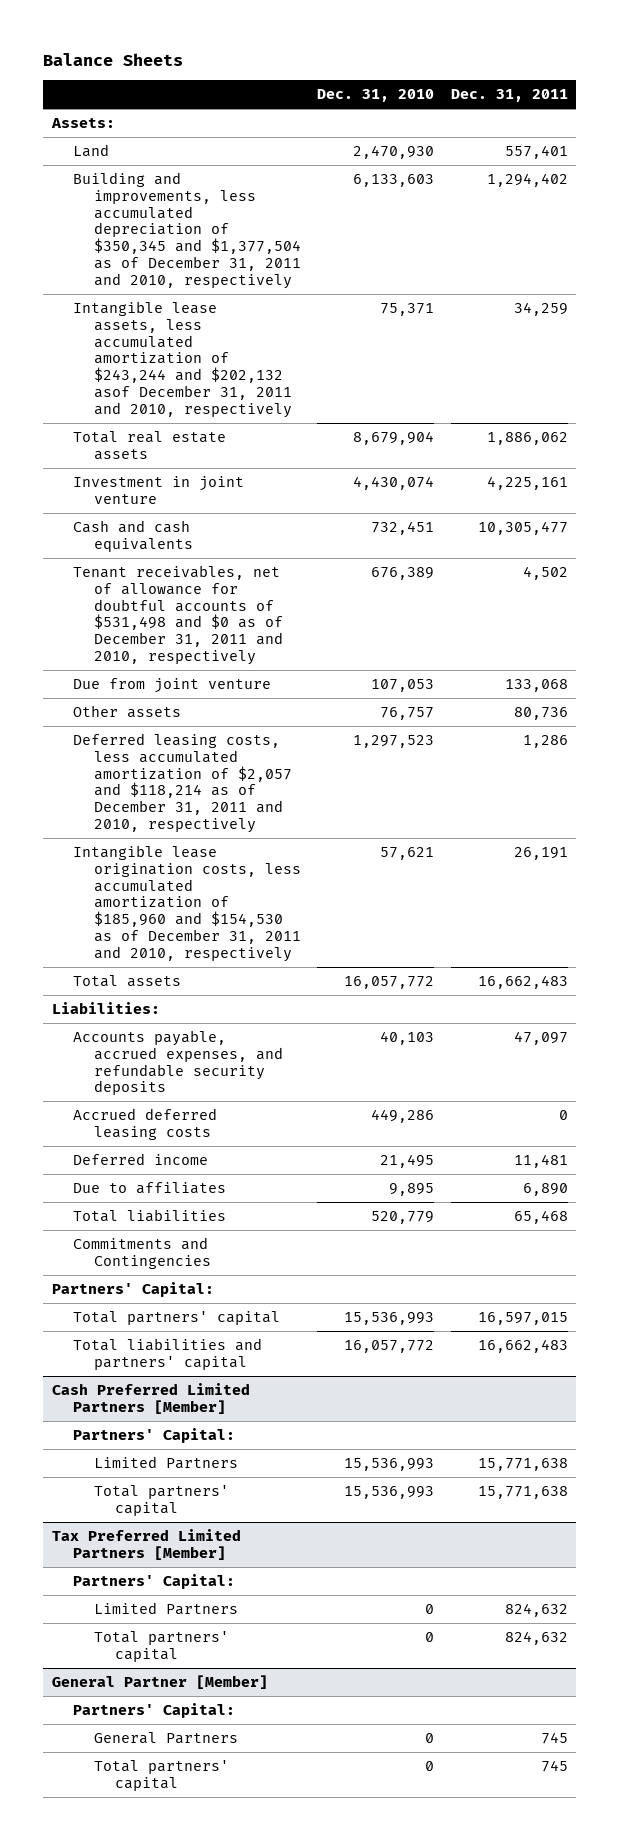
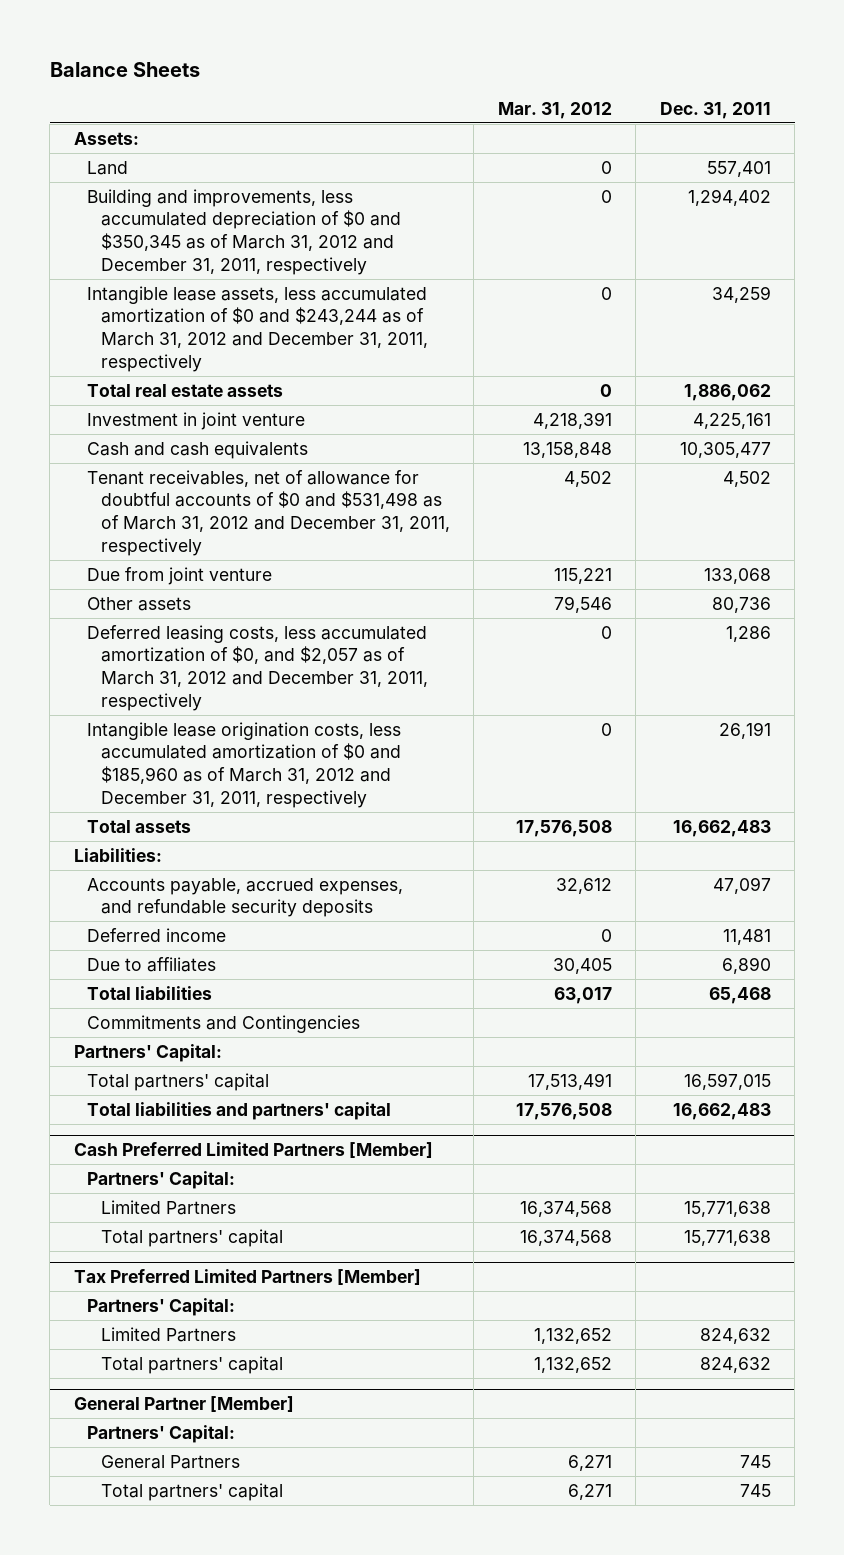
[317,89,435,103] Dec. 31, 2010 -> none
none -> [497,101,612,119] Mar. 31, 2012
[72,171,301,289] Building and improvements, less accumulated depreciation of $350,345 and $1,377,504 as of December 31, 2011 and 2010, respectively -> [87,188,401,275] Building and improvements, less accumulated depreciation of $0 and $350,345 as of March 31, 2012 and December 31, 2011, respectively
[72,300,292,418] Intangible lease assets, less accumulated amortization of $243,244 and $202,132 asof December 31, 2011 and 2010, respectively -> [87,285,428,372] Intangible lease assets, less accumulated amortization of $0 and $243,244 as of March 31, 2012 and December 31, 2011, respectively
[72,564,283,665] Tenant receivables, net of allowance for doubtful accounts of $531,498 and $0 as of December 31, 2011 and 2010, respectively -> [87,469,450,556] Tenant receivables, net of allowance for doubtful accounts of $0 and $531,498 as of March 31, 2012 and December 31, 2011, respectively
[72,732,292,833] Deferred leasing costs, less accumulated amortization of $2,057 and $118,214 as of December 31, 2011 and 2010, respectively -> [87,624,428,711] Deferred leasing costs, less accumulated amortization of $0, and $2,057 as of March 31, 2012 and December 31, 2011, respectively
[72,844,301,962] Intangible lease origination costs, less accumulated amortization of $185,960 and $154,530 as of December 31, 2011 and 2010, respectively -> [87,721,402,808] Intangible lease origination costs, less accumulated amortization of $0 and $185,960 as of March 31, 2012 and December 31, 2011, respectively
[72,1107,217,1140] Accrued deferred leasing costs -> none

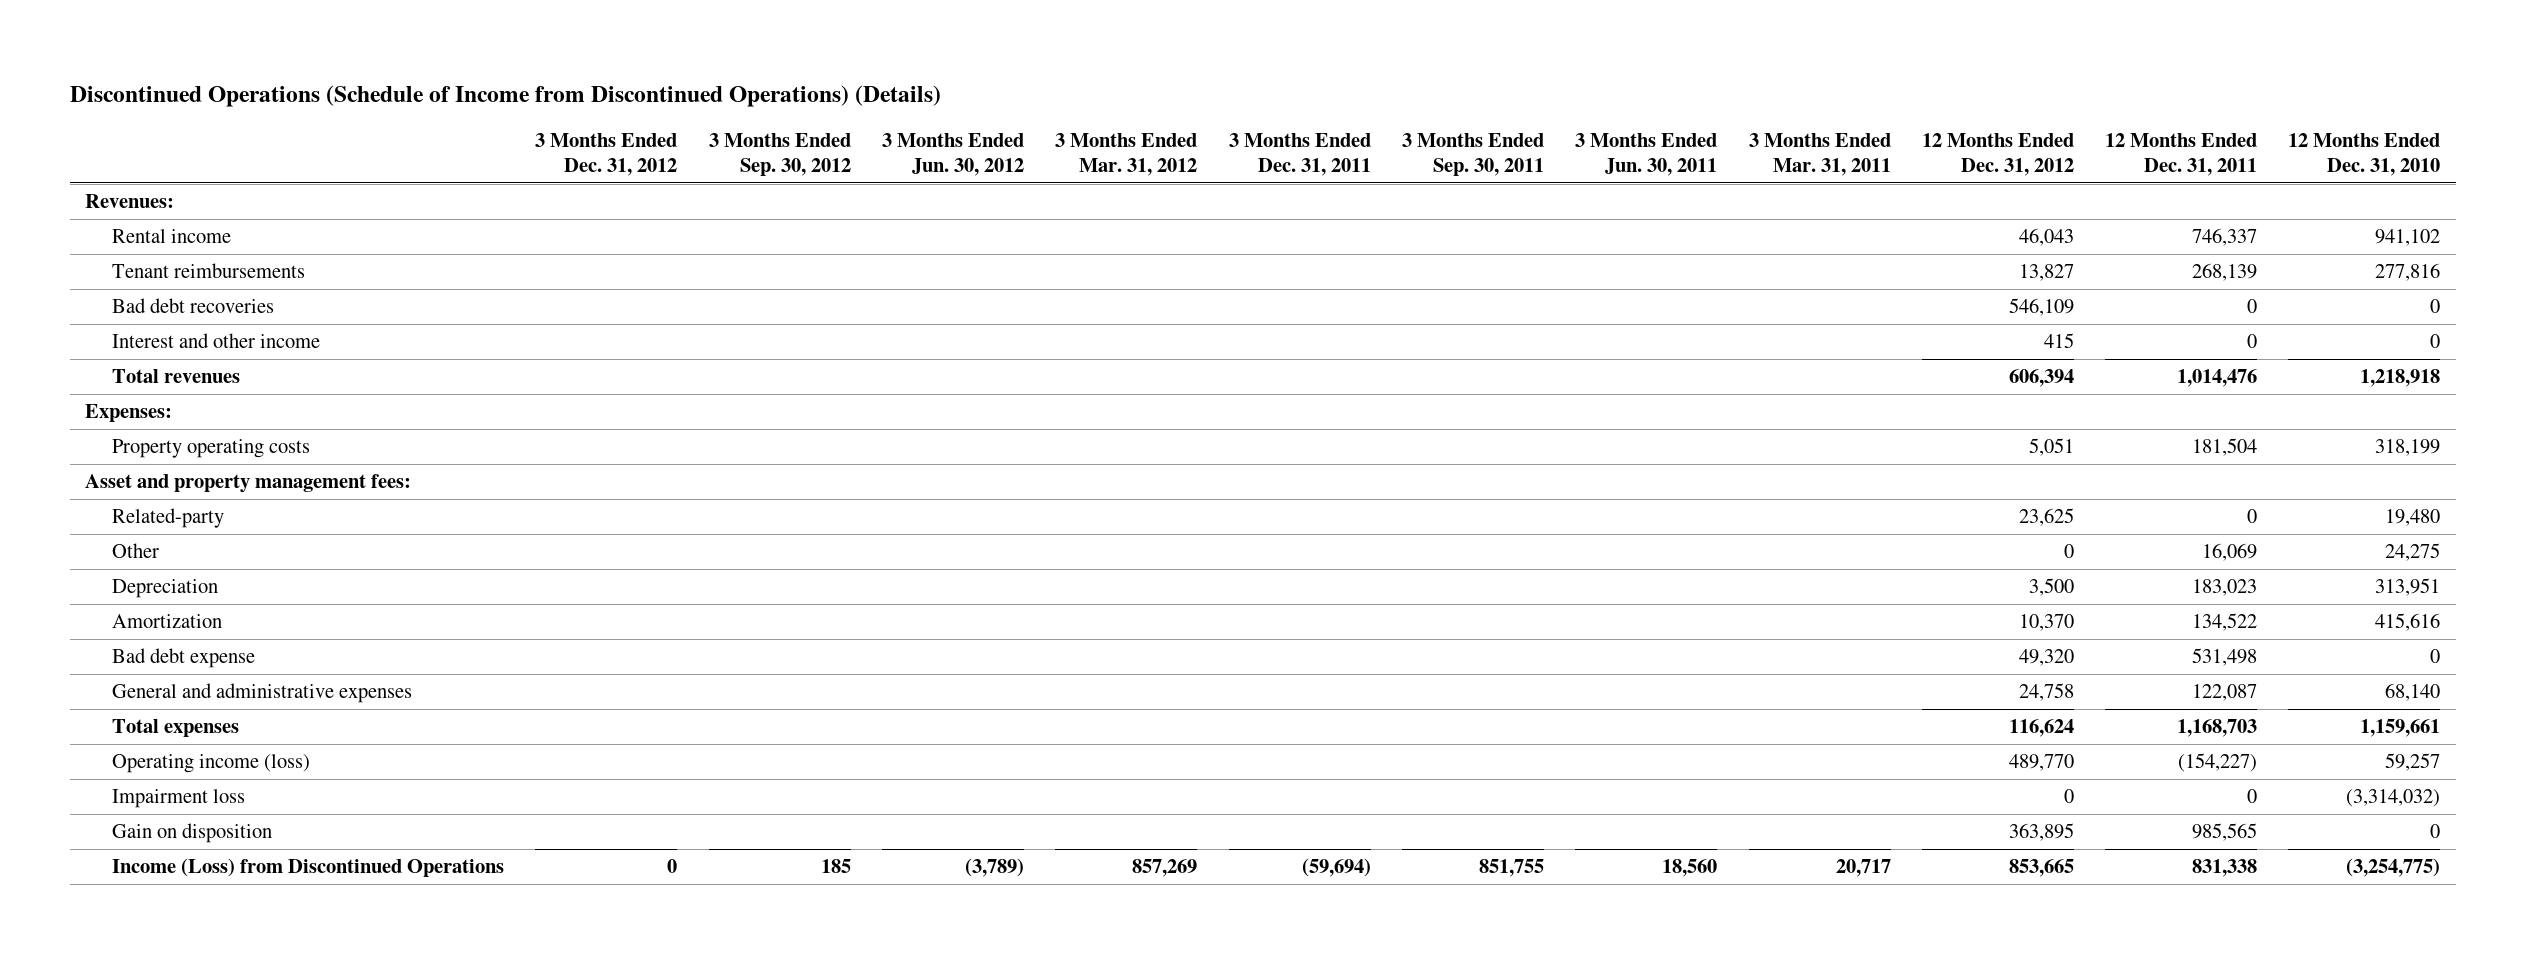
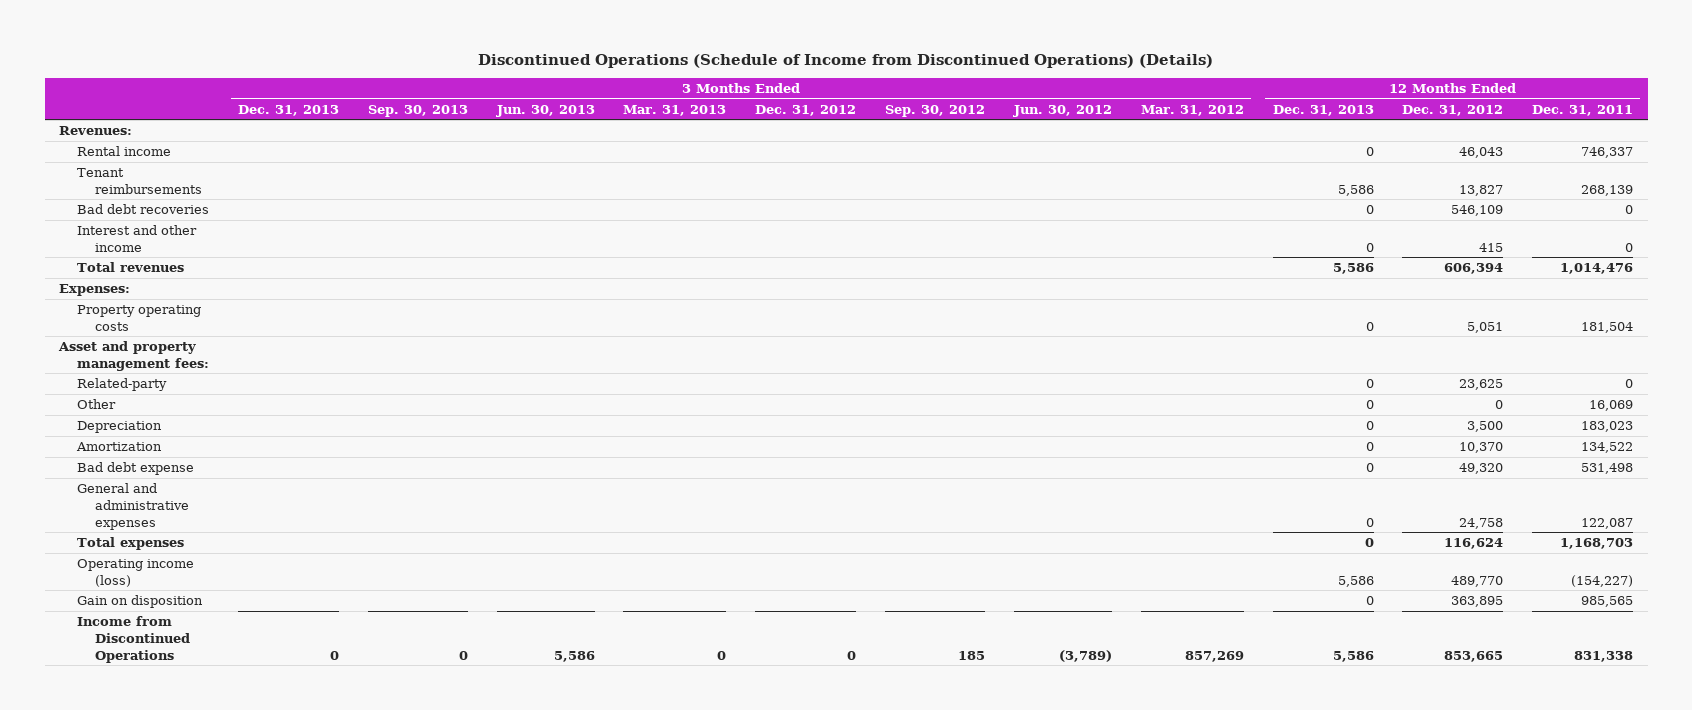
[1228,132,1371,177] 3 Months Ended Dec. 31, 2011 -> none
[1401,132,1544,177] 3 Months Ended Sep. 30, 2011 -> none
[1575,132,1718,177] 3 Months Ended Jun. 30, 2011 -> none
[1748,132,1891,177] 3 Months Ended Mar. 31, 2011 -> none
[2288,132,2441,177] 12 Months Ended Dec. 31, 2010 -> none
none -> [238,104,340,116] Dec. 31, 2013
none -> [367,104,468,117] Sep. 30, 2013
none -> [495,104,595,117] Jun. 30, 2013
none -> [623,104,727,116] Mar. 31, 2013
none -> [1272,104,1374,116] Dec. 31, 2013
[112,789,246,809] Impairment loss -> none
[112,858,505,878] Income (Loss) from Discontinued Operations -> [77,616,191,663] Income from Discontinued Operations

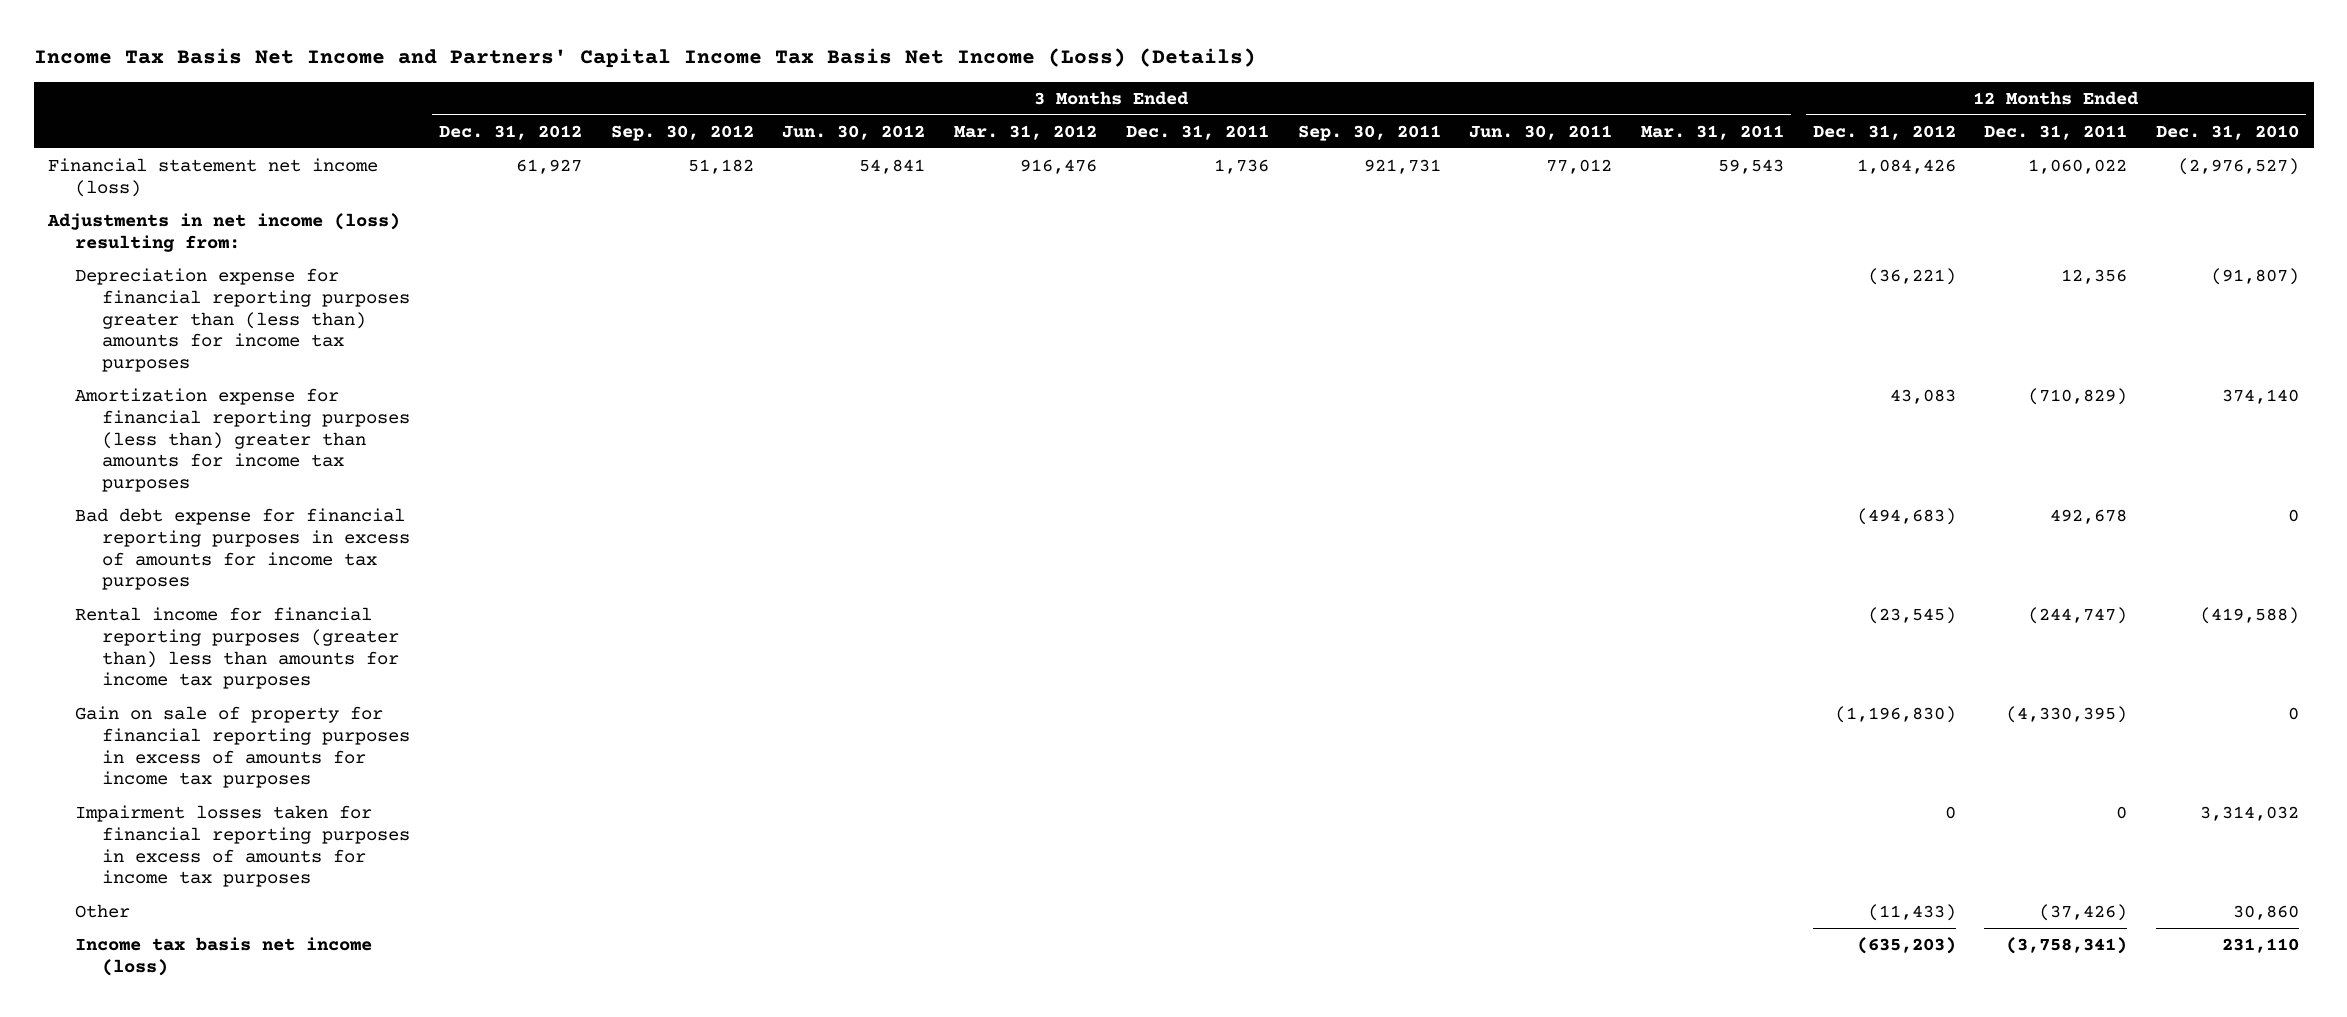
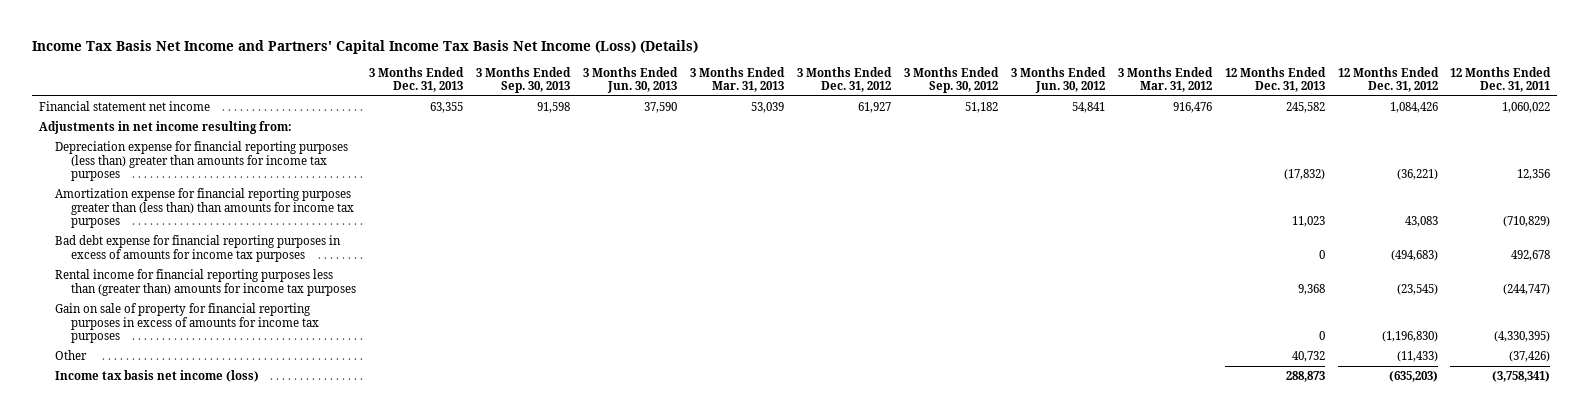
[1125,124,1269,140] Dec. 31, 2011 -> none
[1297,124,1441,141] Sep. 30, 2011 -> none
[1469,124,1613,140] Jun. 30, 2011 -> none
[1640,124,1784,140] Mar. 31, 2011 -> none
[2156,124,2300,140] Dec. 31, 2010 -> none
none -> [369,66,465,93] 3 Months Ended Dec. 31, 2013
none -> [476,66,572,94] 3 Months Ended Sep. 30, 2013
none -> [583,66,679,94] 3 Months Ended Jun. 30, 2013
none -> [690,66,786,93] 3 Months Ended Mar. 31, 2013
none -> [1224,66,1326,93] 12 Months Ended Dec. 31, 2013
[47,158,378,197] Financial statement net income (loss) -> [38,101,210,112] Financial statement net income
[46,213,400,252] Adjustments in net income (loss) resulting from: -> [38,121,292,135] Adjustments in net income resulting from:
[75,268,411,373] Depreciation expense for financial reporting purposes greater than (less than) amounts for income tax purposes -> [55,141,349,182] Depreciation expense for financial reporting purposes (less than) greater than amounts for income tax purposes
[75,388,411,493] Amortization expense for financial reporting purposes (less than) greater than amounts for income tax purposes -> [55,188,355,229] Amortization expense for financial reporting purposes greater than (less than) than amounts for income tax purposes
[75,607,400,690] Rental income for financial reporting purposes (greater than) less than amounts for income tax purposes -> [55,269,357,296] Rental income for financial reporting purposes less than (greater than) amounts for income tax purposes
[75,805,411,888] Impairment losses taken for financial reporting purposes in excess of amounts for income tax purposes -> none

